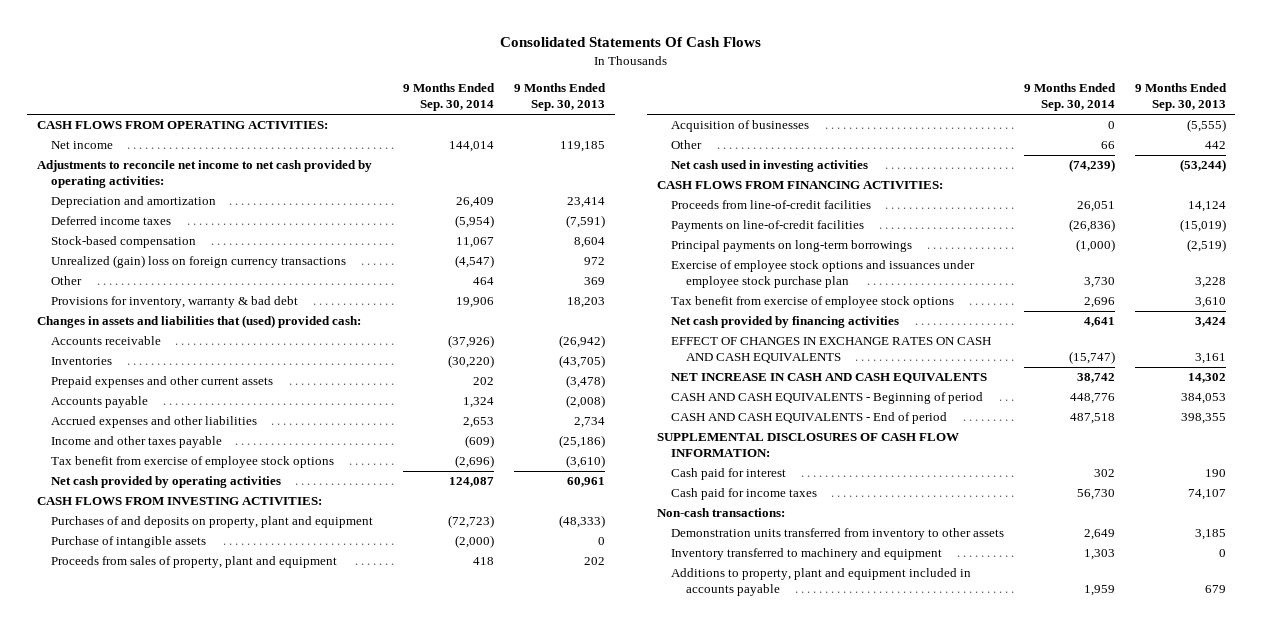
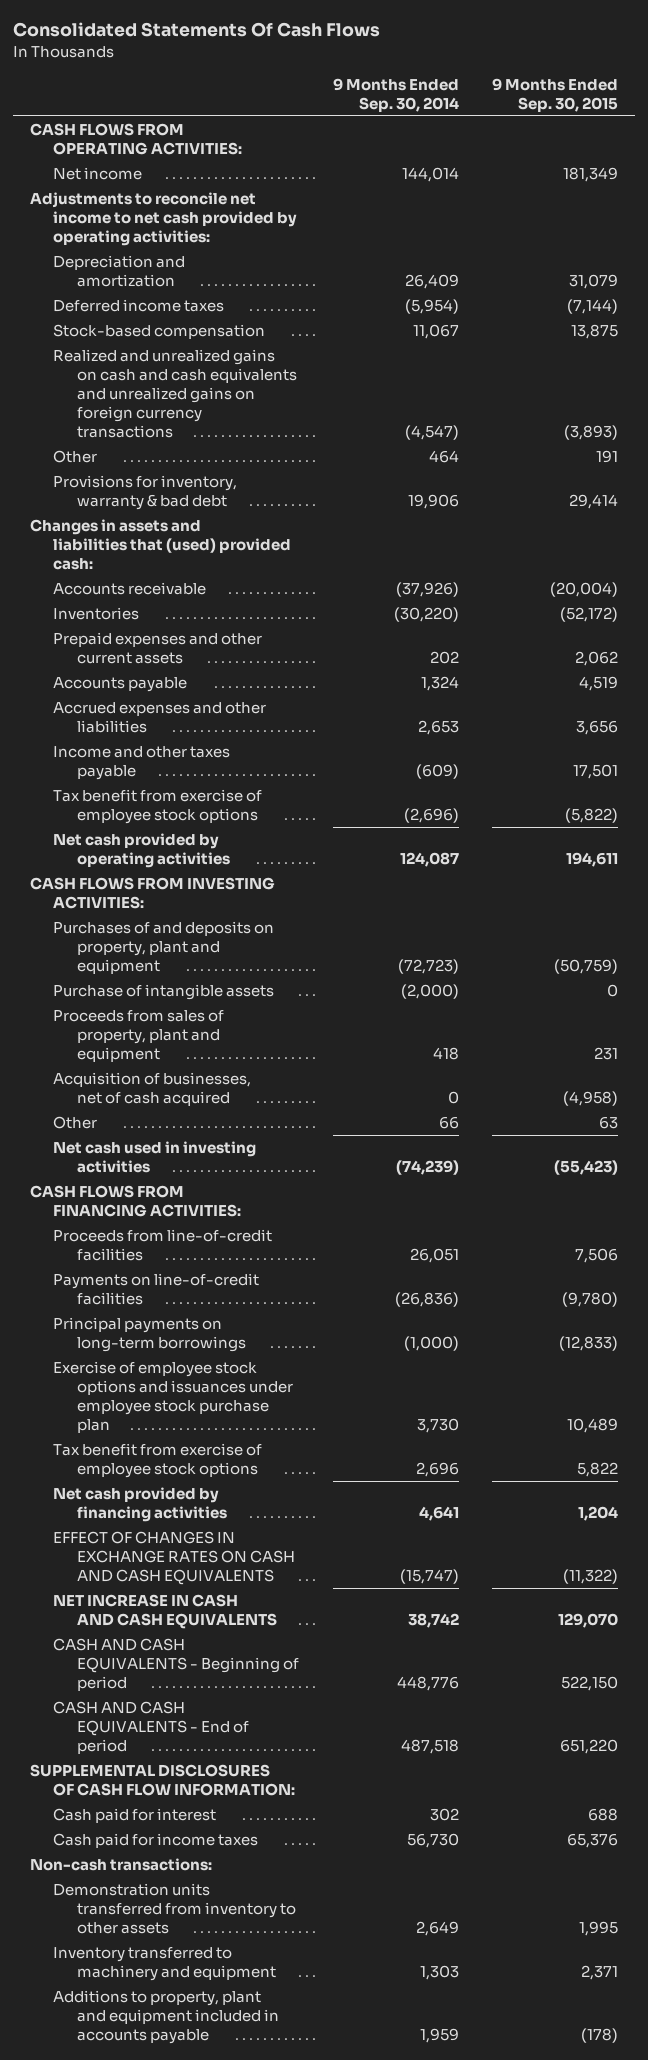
[513,83,606,112] 9 Months Ended Sep. 30, 2013 -> none
none -> [492,78,619,112] 9 Months Ended Sep. 30, 2015
[50,255,346,269] Unrealized (gain) loss on foreign currency transactions -> [53,349,297,438] Realized and unrealized gains on cash and cash equivalents and unrealized gains on foreign currency transactions
[671,120,810,133] Acquisition of businesses -> [53,1072,252,1106] Acquisition of businesses, net of cash acquired

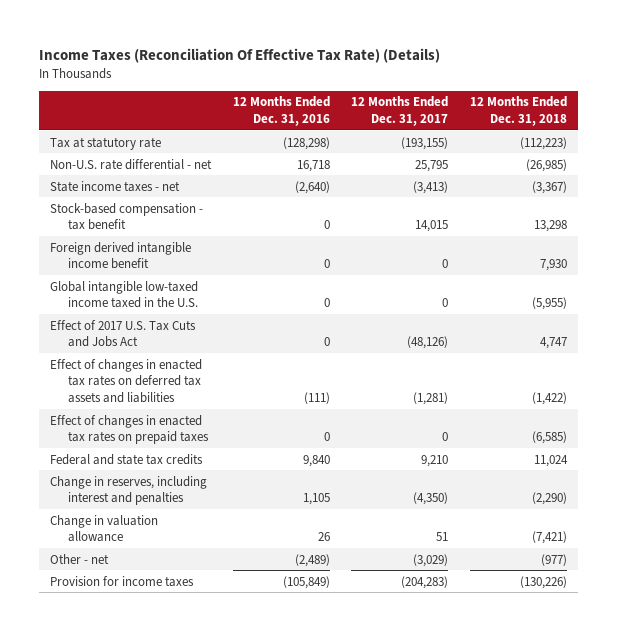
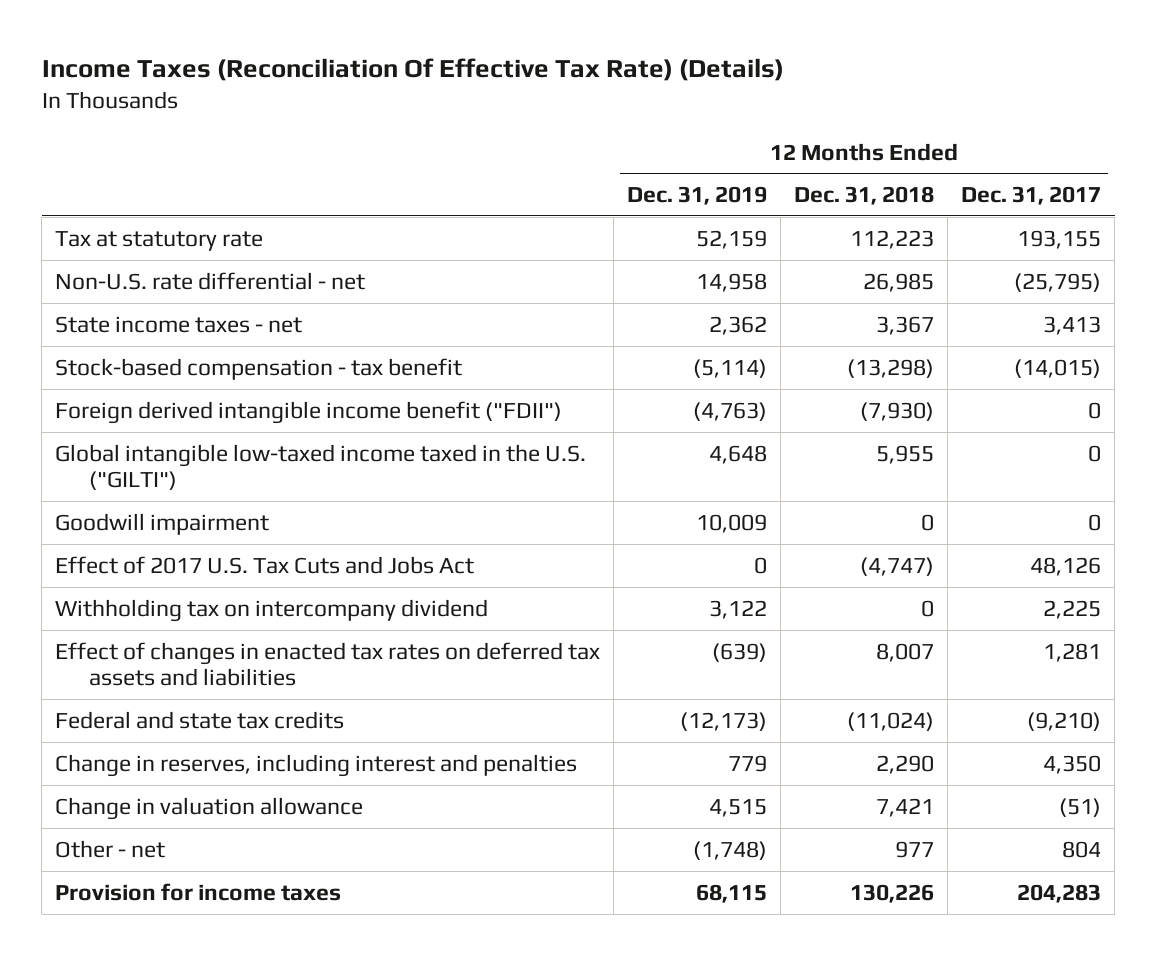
[232,96,330,127] 12 Months Ended Dec. 31, 2016 -> none
none -> [627,186,768,206] Dec. 31, 2019
[50,414,210,445] Effect of changes in enacted tax rates on prepaid taxes -> none
[401,136,449,150] (193,155) -> [1017,229,1102,249] 193,155
[520,136,568,150] (112,223) -> [850,229,935,249] 112,223
[415,159,449,172] 25,795 -> [1014,272,1102,292] (25,795)
[526,158,568,172] (26,985) -> [863,272,935,292] 26,985
[413,180,449,194] (3,413) -> [1043,315,1102,335] 3,413
[532,180,568,194] (3,367) -> [876,315,935,335] 3,367
[415,220,449,233] 14,015 -> [1014,358,1102,378] (14,015)
[534,220,568,233] 13,298 -> [847,358,935,378] (13,298)
[50,241,192,270] Foreign derived intangible income benefit -> [55,400,563,424] Foreign derived intangible income benefit ("FDII")
[540,259,568,272] 7,930 -> [860,401,935,421] (7,930)
[50,280,199,309] Global intangible low-taxed income taxed in the U.S. -> [55,443,587,491] Global intangible low-taxed income taxed in the U.S. ("GILTI")
[532,297,568,311] (5,955) -> [876,444,935,464] 5,955
none -> [55,512,270,535] Goodwill impairment
[407,336,449,350] (48,126) -> [1030,556,1102,576] 48,126
[540,337,568,350] 4,747 -> [860,556,935,576] (4,747)
none -> [55,598,489,622] Withholding tax on intercompany dividend
[413,392,449,406] (1,281) -> [1043,642,1102,662] 1,281
[532,392,568,406] (1,422) -> [876,642,935,662] 8,007
[421,454,449,467] 9,210 -> [1027,711,1102,731] (9,210)
[534,454,569,467] 11,024 -> [847,711,935,731] (11,024)
[413,492,449,506] (4,350) -> [1043,754,1102,774] 4,350
[532,492,568,506] (2,290) -> [876,754,935,774] 2,290
[436,532,449,542] 51 -> [1059,797,1102,817] (51)
[532,531,568,545] (7,421) -> [876,797,935,817] 7,421
[413,553,449,567] (3,029) -> [1062,840,1102,858] 804
[541,553,568,566] (977) -> [895,840,935,858] 977
[401,575,449,589] (204,283) -> [1017,883,1102,903] 204,283
[520,575,568,589] (130,226) -> [850,883,935,903] 130,226

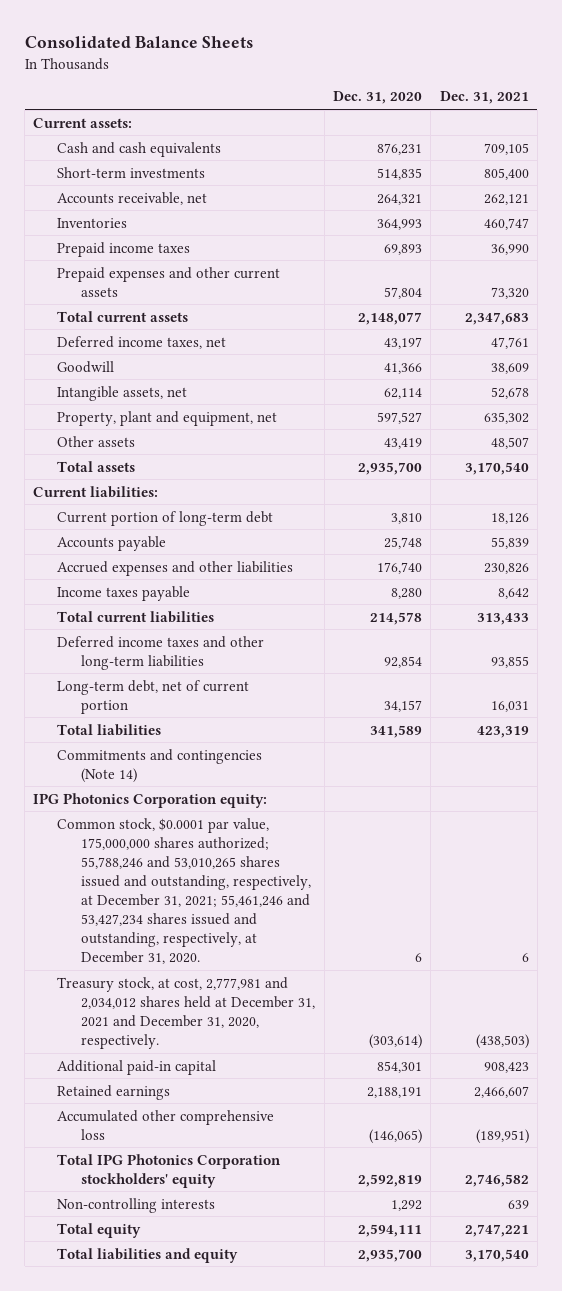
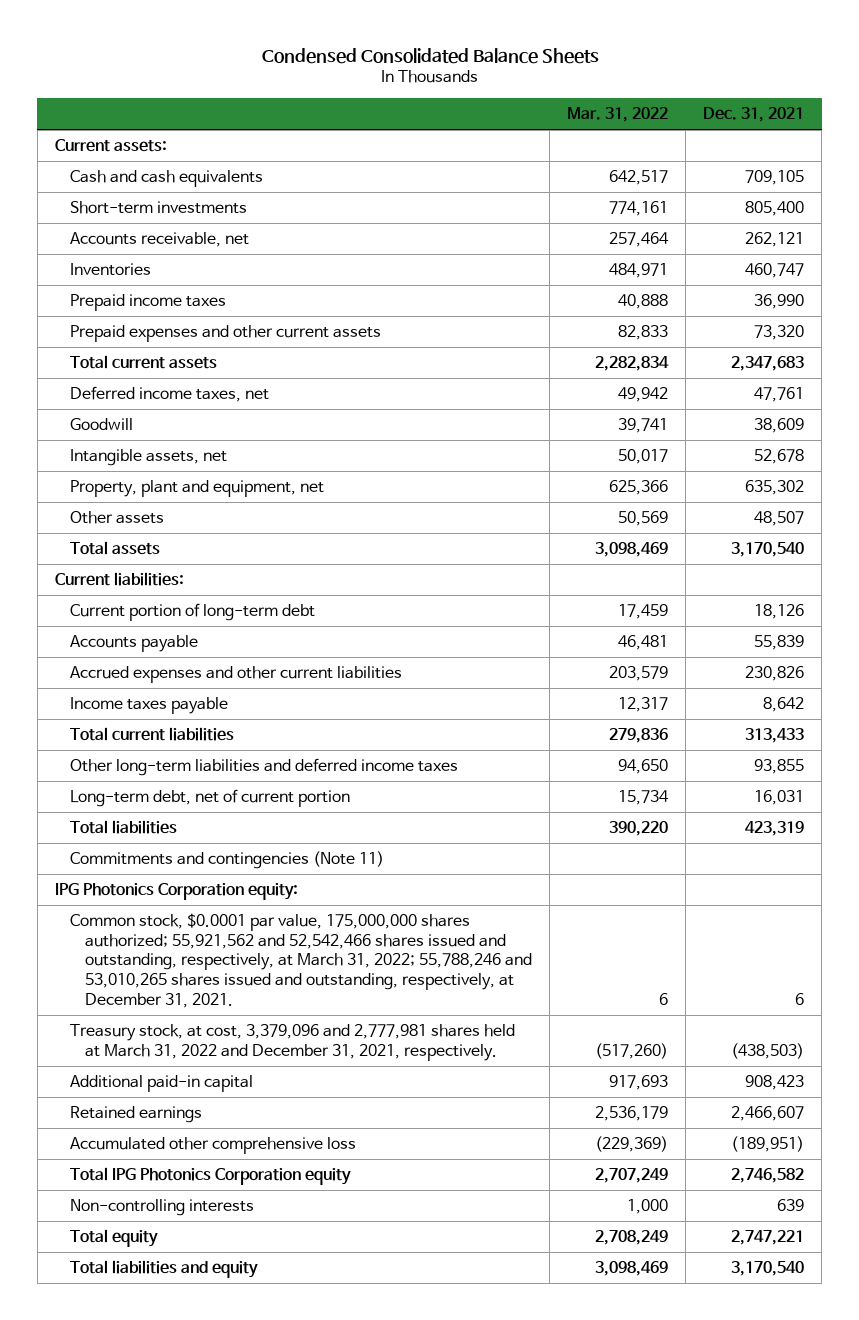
[24,36,253,49] Consolidated Balance Sheets -> [261,47,599,64] Condensed Consolidated Balance Sheets
[332,91,422,105] Dec. 31, 2020 -> none
none -> [566,107,668,123] Mar. 31, 2022
[57,560,294,576] Accrued expenses and other liabilities -> [69,666,402,684] Accrued expenses and other current liabilities
[57,635,265,670] Deferred income taxes and other long-term liabilities -> [69,758,458,777] Other long-term liabilities and deferred income taxes
[57,748,263,783] Commitments and contingencies (Note 14) -> [69,851,384,870] Commitments and contingencies (Note 11)
[57,817,312,965] Common stock, $0.0001 par value, 175,000,000 shares authorized; 55,788,246 and 53,010,265 shares issued and outstanding, respectively, at December 31, 2021; 55,461,246 and 53,427,234 shares issued and outstanding, respectively, at December 31, 2020. -> [69,913,532,1008] Common stock, $0.0001 par value, 175,000,000 shares authorized; 55,921,562 and 52,542,466 shares issued and outstanding, respectively, at March 31, 2022; 55,788,246 and 53,010,265 shares issued and outstanding, respectively, at December 31, 2021.
[57,976,316,1049] Treasury stock, at cost, 2,777,981 and 2,034,012 shares held at December 31, 2021 and December 31, 2020, respectively. -> [69,1024,515,1061] Treasury stock, at cost, 3,379,096 and 2,777,981 shares held at March 31, 2022 and December 31, 2021, respectively.
[57,1153,282,1188] Total IPG Photonics Corporation stockholders' equity -> [69,1167,351,1186] Total IPG Photonics Corporation equity

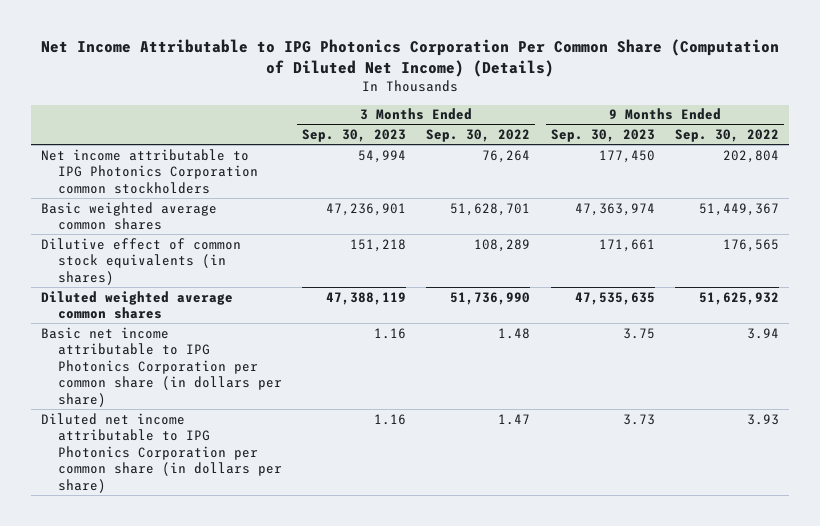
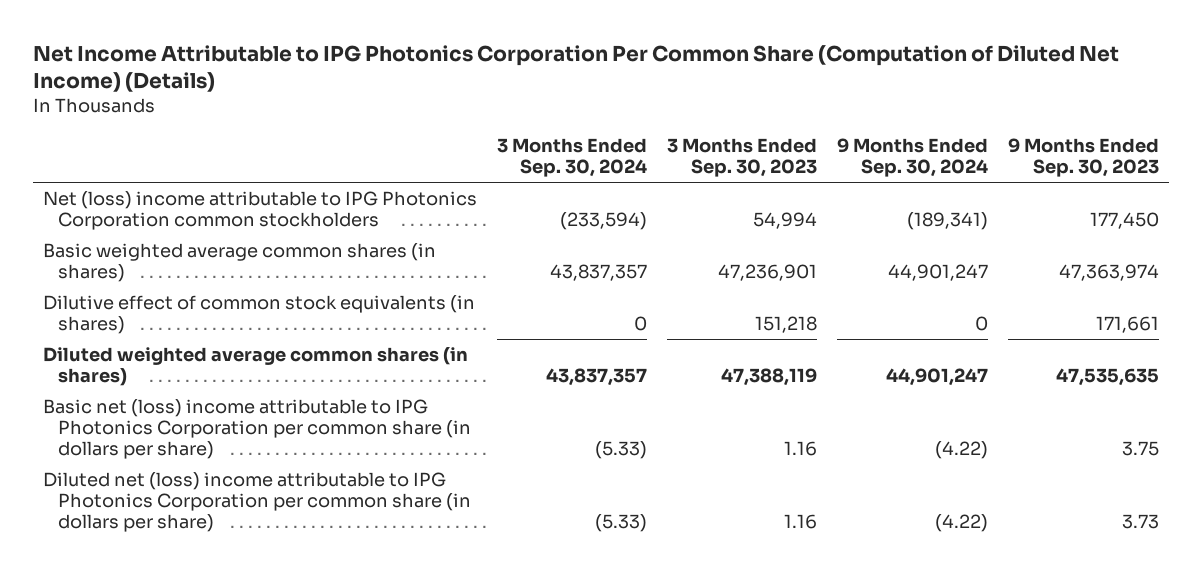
[426,129,531,143] Sep. 30, 2022 -> none
[674,129,779,143] Sep. 30, 2022 -> none
none -> [496,138,647,178] 3 Months Ended Sep. 30, 2024
none -> [837,138,989,178] 9 Months Ended Sep. 30, 2024
[41,148,258,194] Net income attributable to IPG Photonics Corporation common stockholders -> [42,191,477,231] Net (loss) income attributable to IPG Photonics Corporation common stockholders
[41,201,218,231] Basic weighted average common shares -> [42,243,436,283] Basic weighted average common shares (in shares)
[41,290,234,320] Diluted weighted average common shares -> [42,347,468,387] Diluted weighted average common shares (in shares)
[41,326,282,407] Basic net income attributable to IPG Photonics Corporation per common share (in dollars per share) -> [42,399,471,460] Basic net (loss) income attributable to IPG Photonics Corporation per common share (in dollars per share)
[41,412,282,493] Diluted net income attributable to IPG Photonics Corporation per common share (in dollars per share) -> [42,472,471,533] Diluted net (loss) income attributable to IPG Photonics Corporation per common share (in dollars per share)

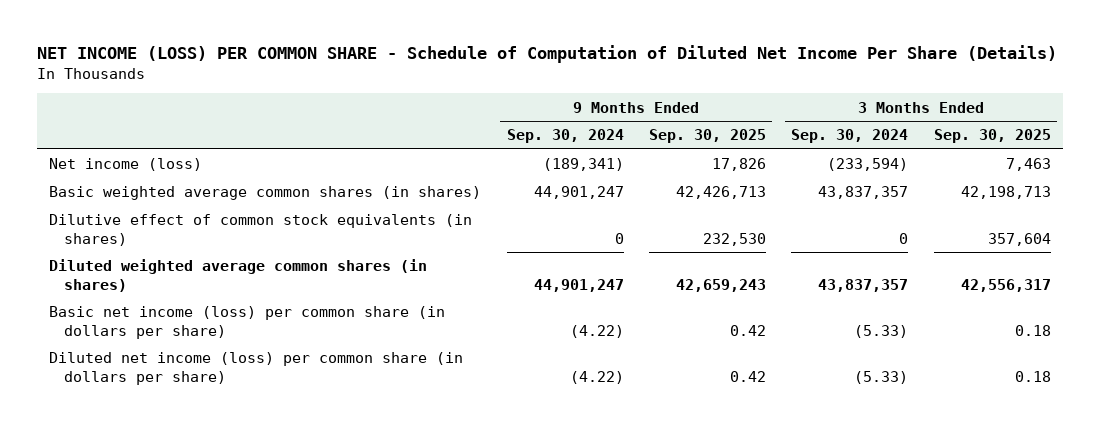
[32,44,1119,93] Net Income Attributable to IPG Photonics Corporation Per Common Share (Computation of Diluted Net Income) (Details) -> [36,45,1057,64] NET INCOME (LOSS) PER COMMON SHARE - Schedule of Computation of Diluted Net Income Per Share (Details)
[667,138,818,178] 3 Months Ended Sep. 30, 2023 -> none
[1008,138,1160,178] 9 Months Ended Sep. 30, 2023 -> none
none -> [648,129,766,144] Sep. 30, 2025
none -> [933,129,1051,144] Sep. 30, 2025
[42,191,477,231] Net (loss) income attributable to IPG Photonics Corporation common stockholders -> [49,158,203,172] Net income (loss)
[42,399,471,460] Basic net (loss) income attributable to IPG Photonics Corporation per common share (in dollars per share) -> [49,306,446,339] Basic net income (loss) per common share (in dollars per share)
[42,472,471,533] Diluted net (loss) income attributable to IPG Photonics Corporation per common share (in dollars per share) -> [49,352,464,385] Diluted net income (loss) per common share (in dollars per share)

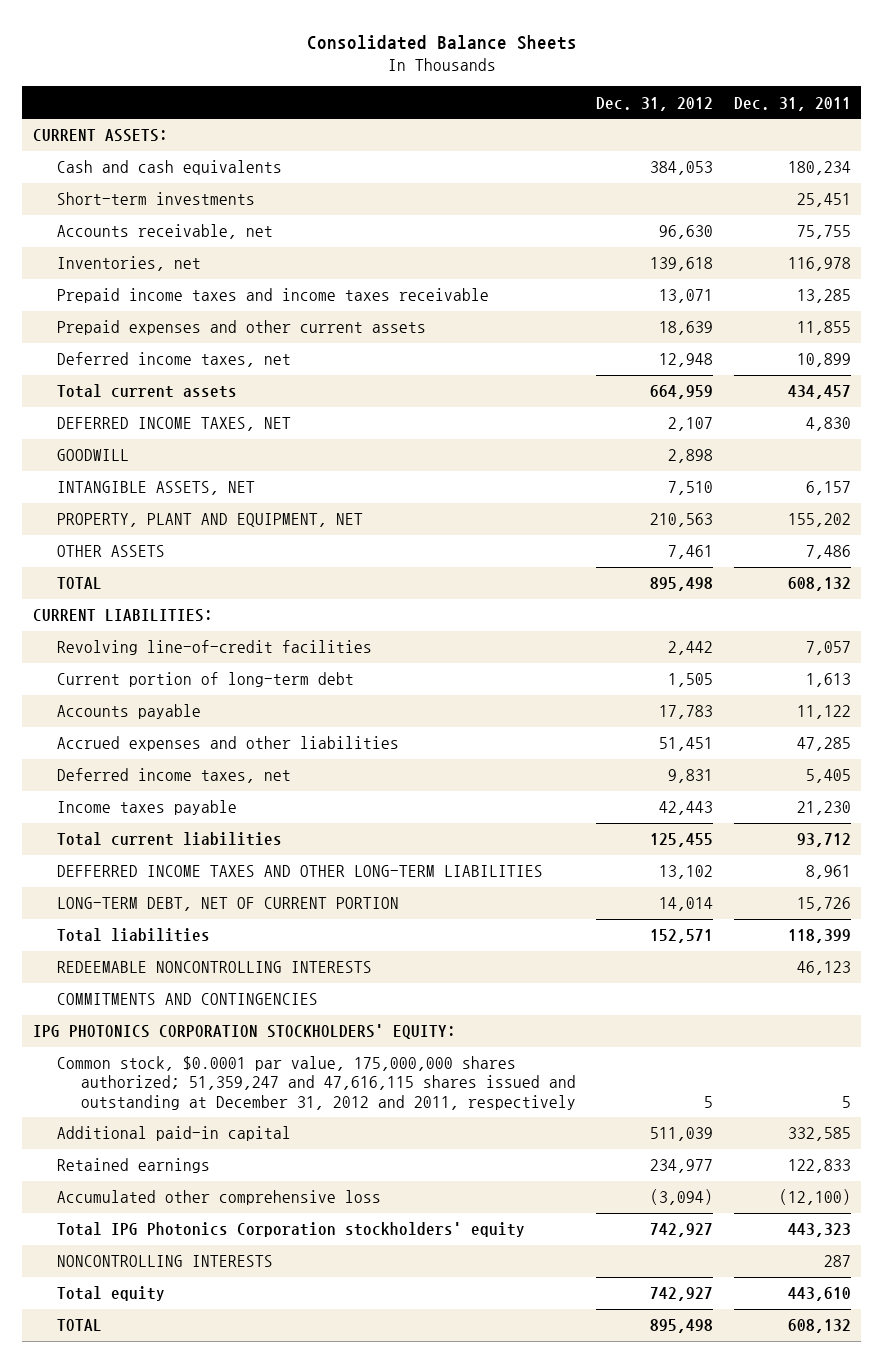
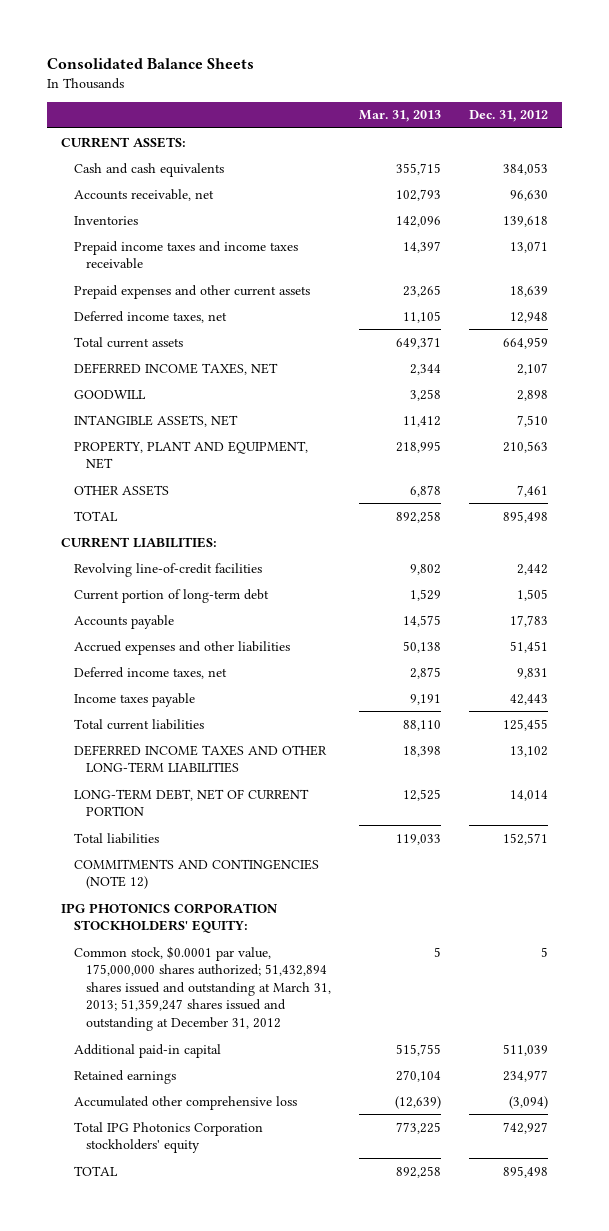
[733,96,851,111] Dec. 31, 2011 -> none
none -> [358,110,441,123] Mar. 31, 2013
[56,192,255,206] Short-term investments -> none
[56,256,201,272] Inventories, net -> [73,215,138,225] Inventories
[56,865,543,878] DEFFERRED INCOME TAXES AND OTHER LONG-TERM LIABILITIES -> [73,744,327,774] DEFERRED INCOME TAXES AND OTHER LONG-TERM LIABILITIES
[56,961,372,974] REDEEMABLE NONCONTROLLING INTERESTS -> none
[56,993,318,1006] COMMITMENTS AND CONTINGENCIES -> [73,858,319,890] COMMITMENTS AND CONTINGENCIES (NOTE 12)
[56,1056,576,1110] Common stock, $0.0001 par value, 175,000,000 shares authorized; 51,359,247 and 47,616,115 shares issued and outstanding at December 31, 2012 and 2011, respectively -> [73,945,332,1031] Common stock, $0.0001 par value, 175,000,000 shares authorized; 51,432,894 shares issued and outstanding at March 31, 2013; 51,359,247 shares issued and outstanding at December 31, 2012
[56,1255,273,1268] NONCONTROLLING INTERESTS -> none
[56,1286,165,1302] Total equity -> none

